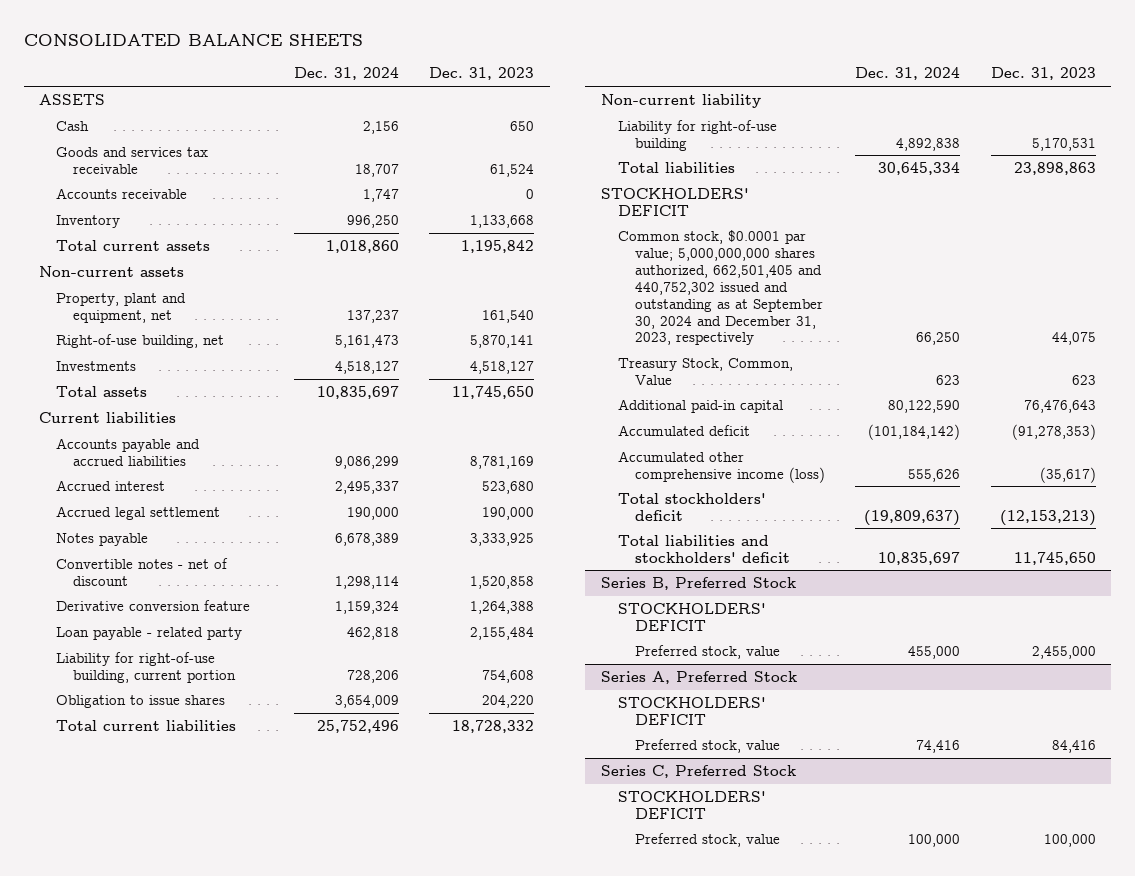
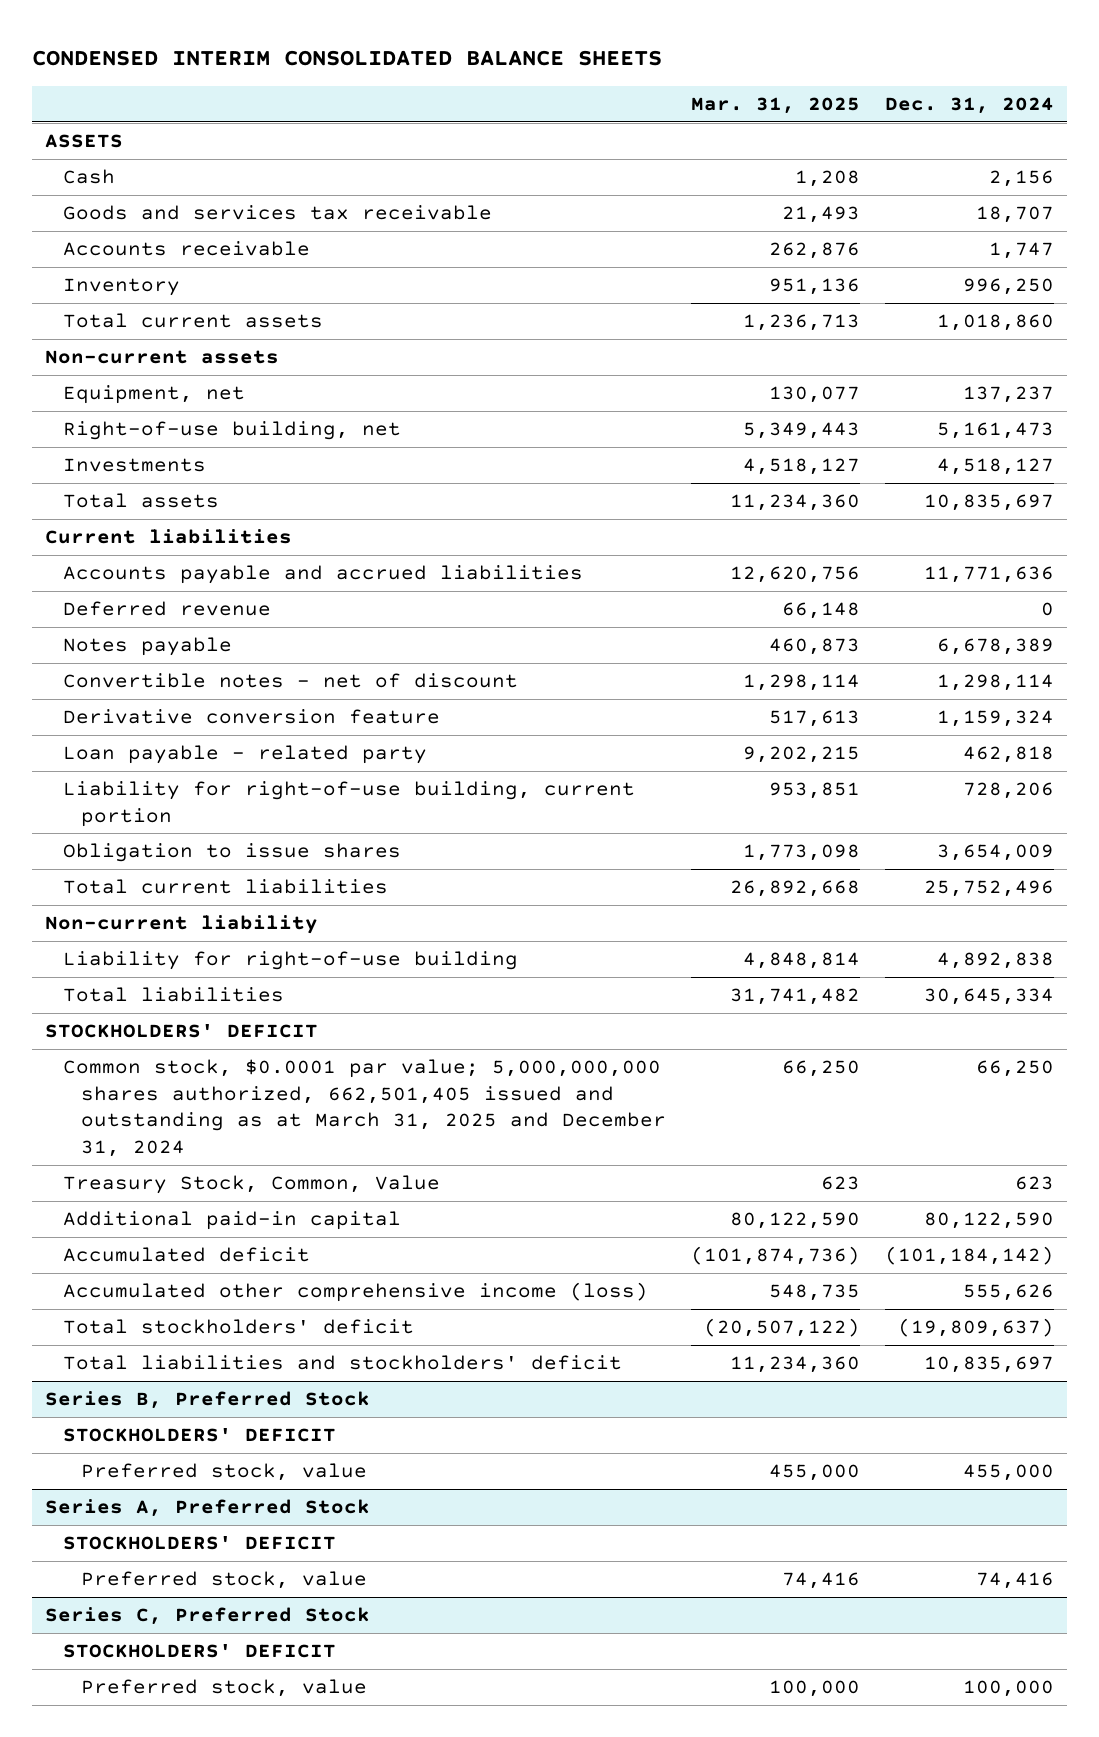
[24,34,364,47] CONSOLIDATED BALANCE SHEETS -> [32,49,663,66] CONDENSED INTERIM CONSOLIDATED BALANCE SHEETS
[429,67,535,81] Dec. 31, 2023 -> none
none -> [691,96,861,114] Mar. 31, 2025
[56,292,187,323] Property, plant and equipment, net -> [62,385,245,405] Equipment, net
[56,479,166,491] Accrued interest -> none
[56,505,221,520] Accrued legal settlement -> none
[334,455,399,469] 9,086,299 -> [924,566,1055,584] 11,771,636
none -> [62,601,271,617] Deferred revenue
[617,229,823,346] Common stock, $0.0001 par value; 5,000,000,000 shares authorized, 662,501,405 and 440,752,302 issued and outstanding as at September 30, 2024 and December 31, 2023, respectively -> [62,1059,667,1157] Common stock, $0.0001 par value; 5,000,000,000 shares authorized, 662,501,405 issued and outstanding as at March 31, 2025 and December 31, 2024

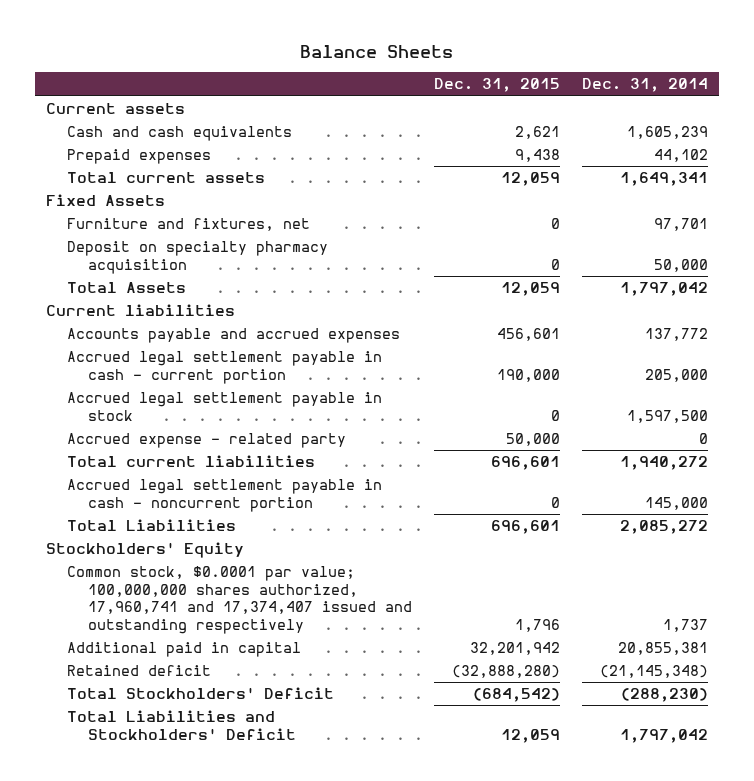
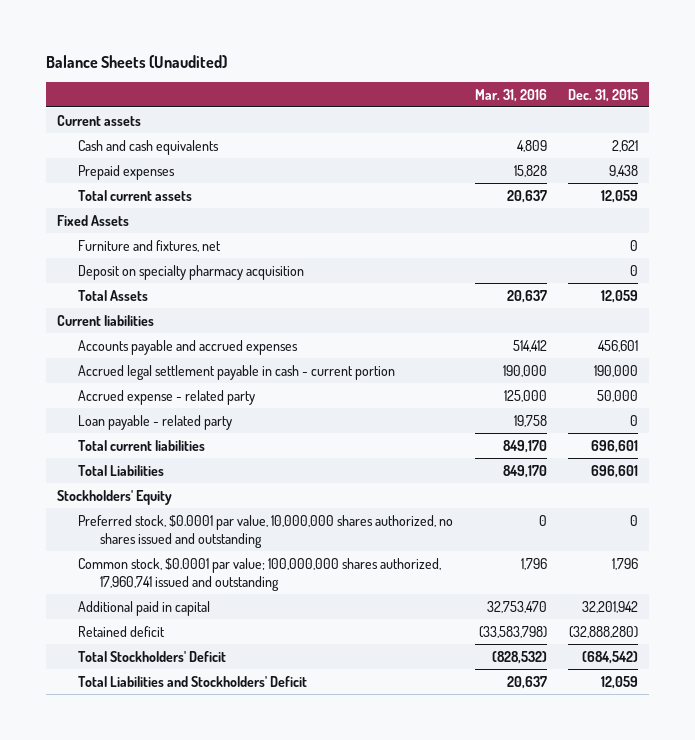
[300,44,454,58] Balance Sheets -> [45,54,227,68] Balance Sheets (Unaudited)
[581,78,708,93] Dec. 31, 2014 -> none
none -> [474,88,547,102] Mar. 31, 2016
[67,392,383,421] Accrued legal settlement payable in stock -> none
none -> [78,414,233,430] Loan payable - related party
[67,479,383,512] Accrued legal settlement payable in cash - noncurrent portion -> none
none -> [78,514,454,548] Preferred stock, $0.0001 par value, 10,000,000 shares authorized, no shares issued and outstanding
[67,566,412,634] Common stock, $0.0001 par value; 100,000,000 shares authorized, 17,960,741 and 17,374,407 issued and outstanding respectively -> [78,557,442,591] Common stock, $0.0001 par value; 100,000,000 shares authorized, 17,960,741 issued and outstanding

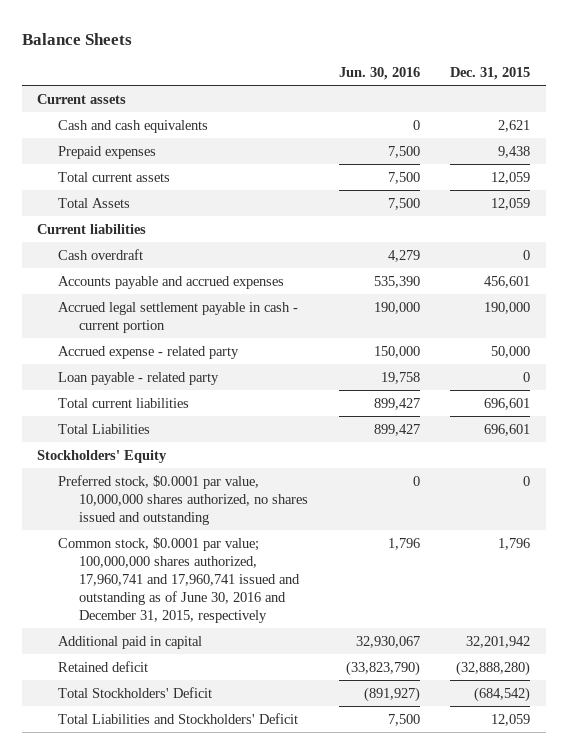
[45,54,227,68] Balance Sheets (Unaudited) -> [21,32,132,45] Balance Sheets
[474,88,547,102] Mar. 31, 2016 -> none
none -> [338,67,420,81] Jun. 30, 2016
[56,214,129,226] Fixed Assets -> none
[78,239,222,252] Furniture and fixtures, net -> none
[78,264,305,280] Deposit on specialty pharmacy acquisition -> none
none -> [58,248,144,260] Cash overdraft
[78,557,442,591] Common stock, $0.0001 par value; 100,000,000 shares authorized, 17,960,741 issued and outstanding -> [58,536,301,623] Common stock, $0.0001 par value; 100,000,000 shares authorized, 17,960,741 and 17,960,741 issued and outstanding as of June 30, 2016 and December 31, 2015, respectively

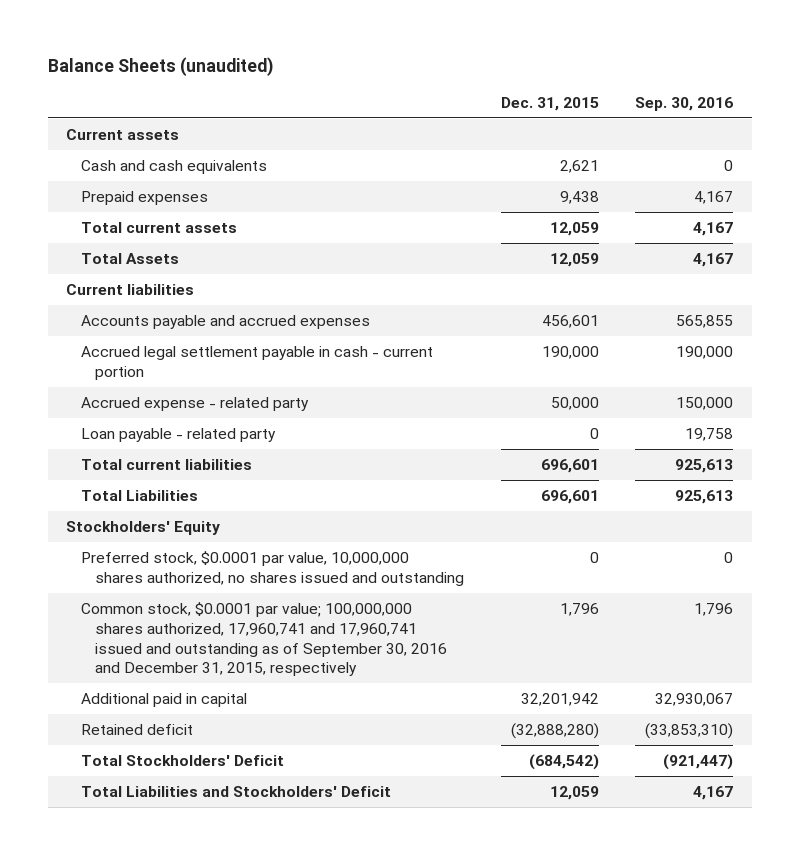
[21,32,132,45] Balance Sheets -> [48,56,275,76] Balance Sheets (unaudited)
[338,67,420,81] Jun. 30, 2016 -> none
none -> [635,96,734,111] Sep. 30, 2016
[58,248,144,260] Cash overdraft -> none
[58,536,301,623] Common stock, $0.0001 par value; 100,000,000 shares authorized, 17,960,741 and 17,960,741 issued and outstanding as of June 30, 2016 and December 31, 2015, respectively -> [80,601,447,677] Common stock, $0.0001 par value; 100,000,000 shares authorized, 17,960,741 and 17,960,741 issued and outstanding as of September 30, 2016 and December 31, 2015, respectively

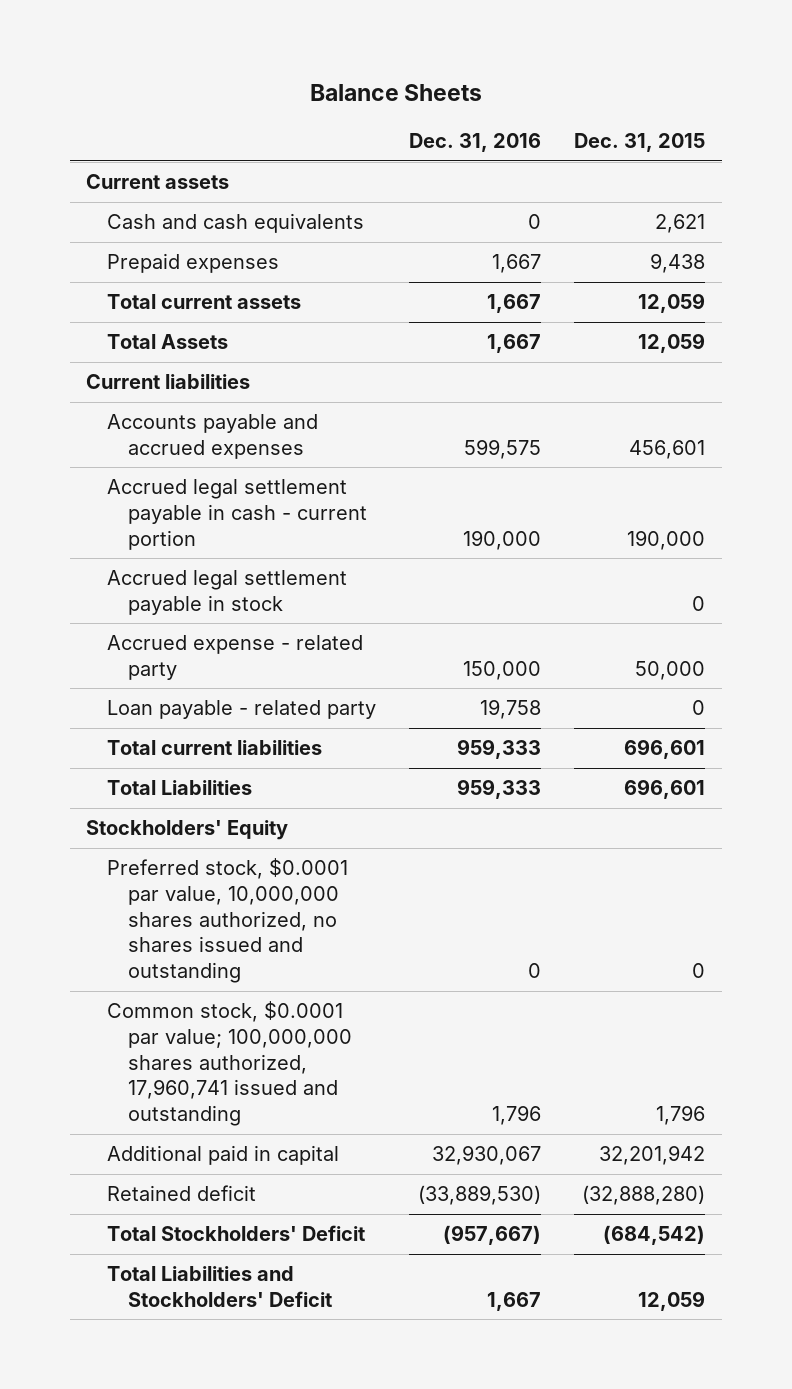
[48,56,275,76] Balance Sheets (unaudited) -> [309,84,482,102] Balance Sheets
[635,96,734,111] Sep. 30, 2016 -> none
none -> [409,133,542,153] Dec. 31, 2016
none -> [107,570,348,615] Accrued legal settlement payable in stock
[80,601,447,677] Common stock, $0.0001 par value; 100,000,000 shares authorized, 17,960,741 and 17,960,741 issued and outstanding as of September 30, 2016 and December 31, 2015, respectively -> [107,1001,352,1126] Common stock, $0.0001 par value; 100,000,000 shares authorized, 17,960,741 issued and outstanding

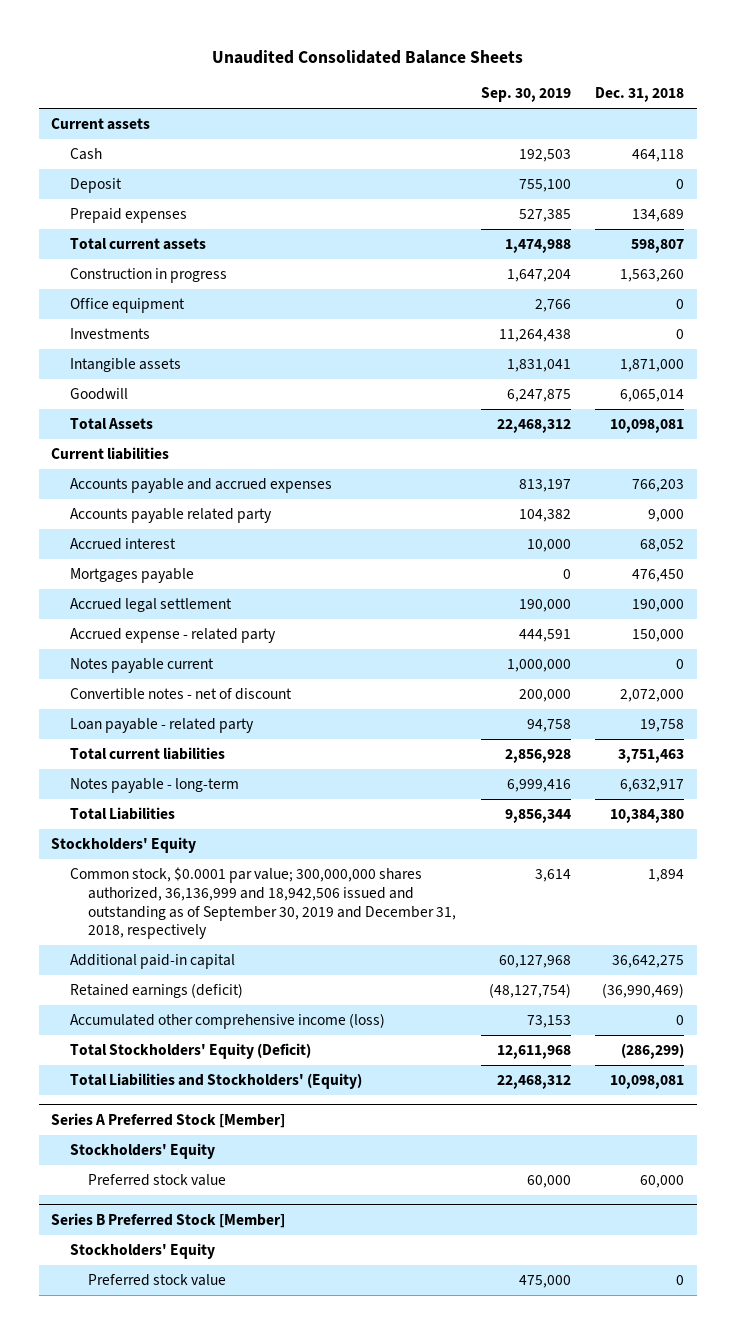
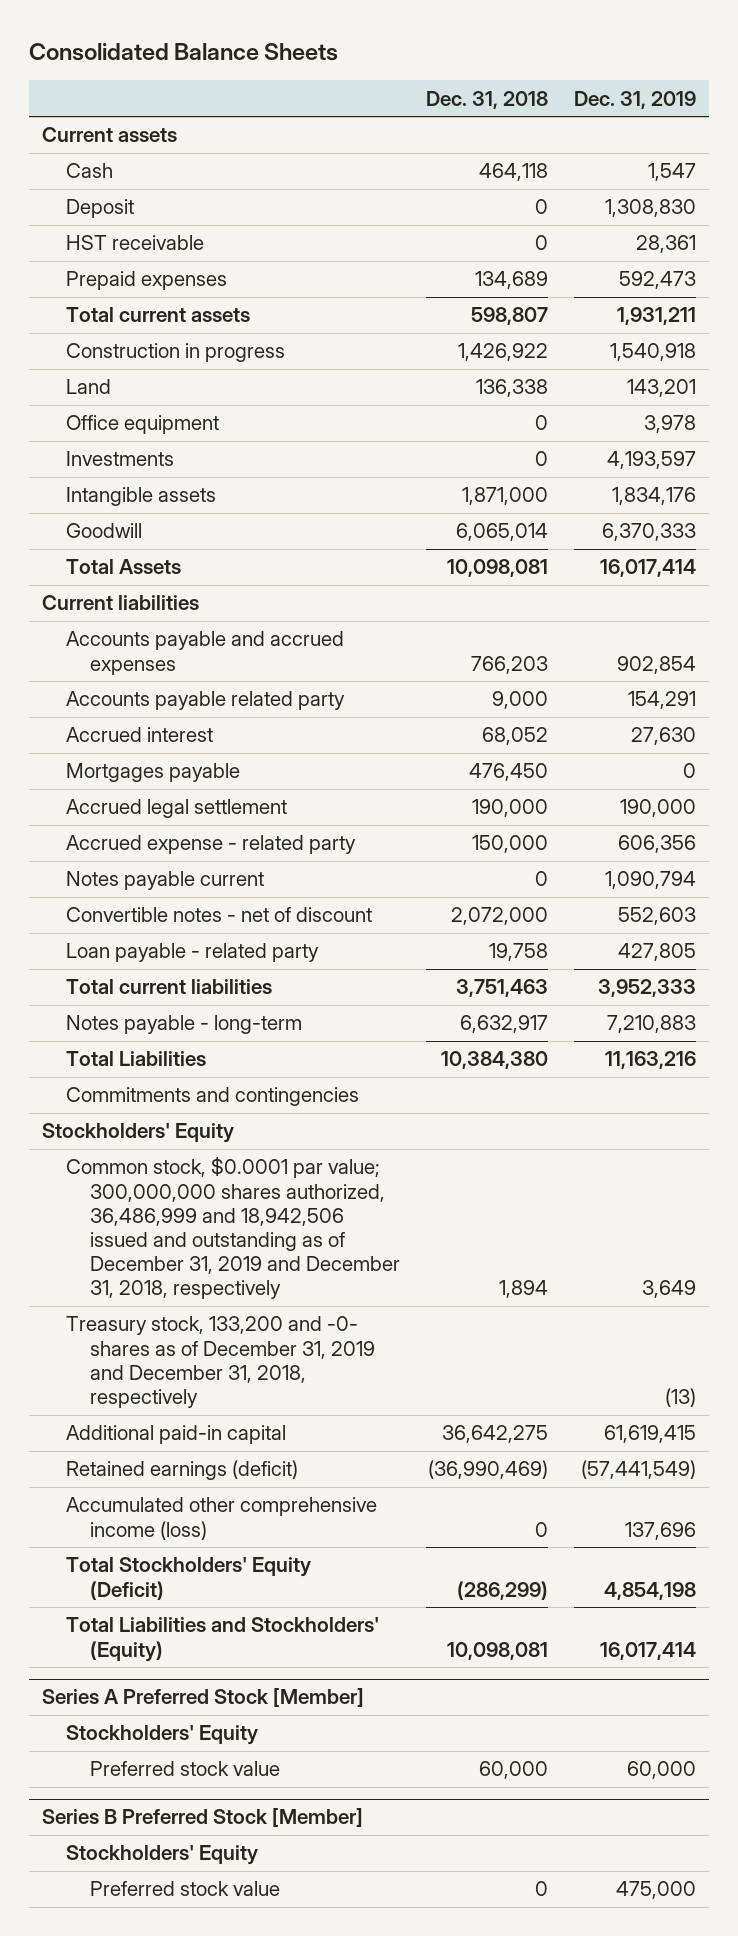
[211,49,523,64] Unaudited Consolidated Balance Sheets -> [28,43,338,62] Consolidated Balance Sheets
[480,87,571,103] Sep. 30, 2019 -> none
none -> [574,90,697,109] Dec. 31, 2019
none -> [66,235,205,251] HST receivable
[620,269,685,283] 1,563,260 -> [458,343,549,362] 1,426,922
none -> [66,379,112,395] Land
none -> [66,1087,360,1107] Commitments and contingencies
[69,867,457,940] Common stock, $0.0001 par value; 300,000,000 shares authorized, 36,136,999 and 18,942,506 issued and outstanding as of September 30, 2019 and December 31, 2018, respectively -> [66,1156,401,1300] Common stock, $0.0001 par value; 300,000,000 shares authorized, 36,486,999 and 18,942,506 issued and outstanding as of December 31, 2019 and December 31, 2018, respectively
none -> [66,1316,376,1409] Treasury stock, 133,200 and -0- shares as of December 31, 2019 and December 31, 2018, respectively

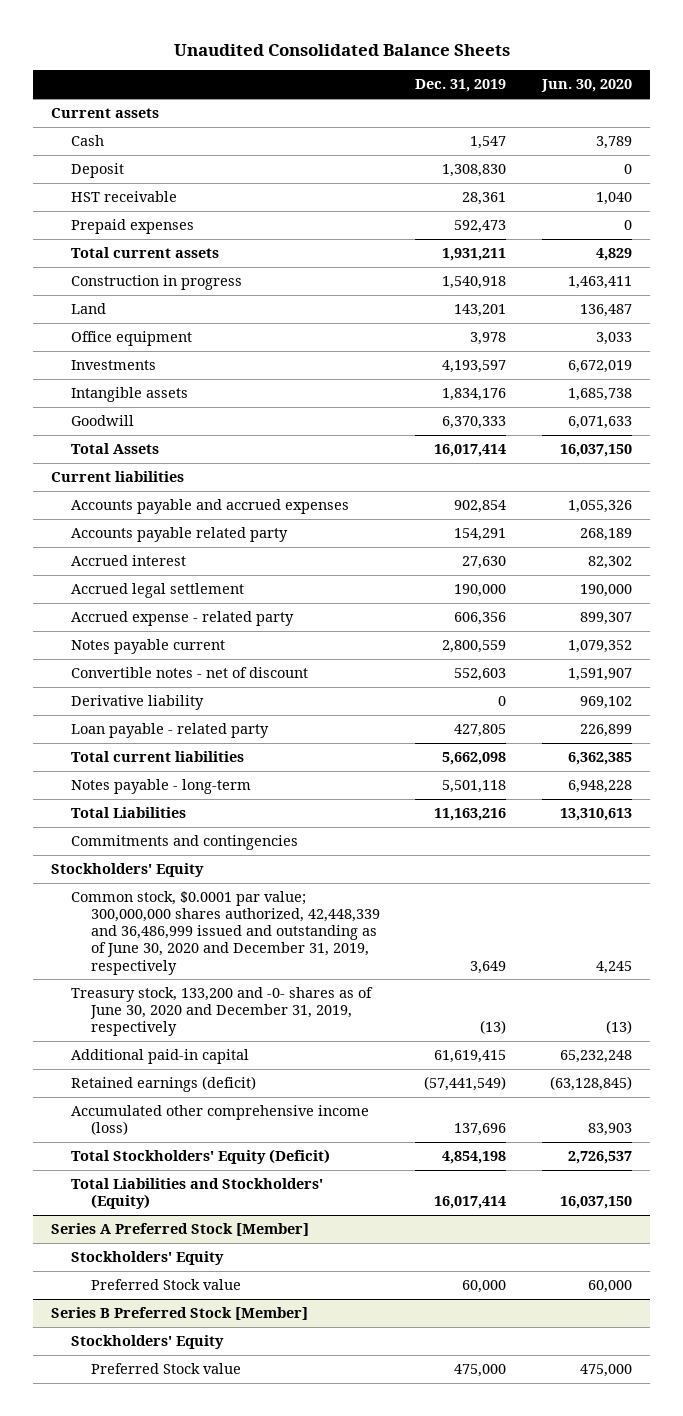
[28,43,338,62] Consolidated Balance Sheets -> [173,43,510,56] Unaudited Consolidated Balance Sheets
[426,90,549,109] Dec. 31, 2018 -> none
none -> [541,79,633,93] Jun. 30, 2020
[66,763,241,783] Mortgages payable -> none
[605,871,697,890] 1,090,794 -> [442,640,507,654] 2,800,559
none -> [70,695,204,711] Derivative liability
[598,979,697,998] 3,952,333 -> [442,752,507,766] 5,662,098
[607,1015,697,1034] 7,210,883 -> [442,780,507,794] 5,501,118
[66,1156,401,1300] Common stock, $0.0001 par value; 300,000,000 shares authorized, 36,486,999 and 18,942,506 issued and outstanding as of December 31, 2019 and December 31, 2018, respectively -> [70,891,380,975] Common stock, $0.0001 par value; 300,000,000 shares authorized, 42,448,339 and 36,486,999 issued and outstanding as of June 30, 2020 and December 31, 2019, respectively
[66,1316,376,1409] Treasury stock, 133,200 and -0- shares as of December 31, 2019 and December 31, 2018, respectively -> [70,987,373,1037] Treasury stock, 133,200 and -0- shares as of June 30, 2020 and December 31, 2019, respectively
[90,1761,281,1777] Preferred stock value -> [90,1279,241,1291] Preferred Stock value
[90,1881,281,1897] Preferred stock value -> [90,1363,241,1375] Preferred Stock value

